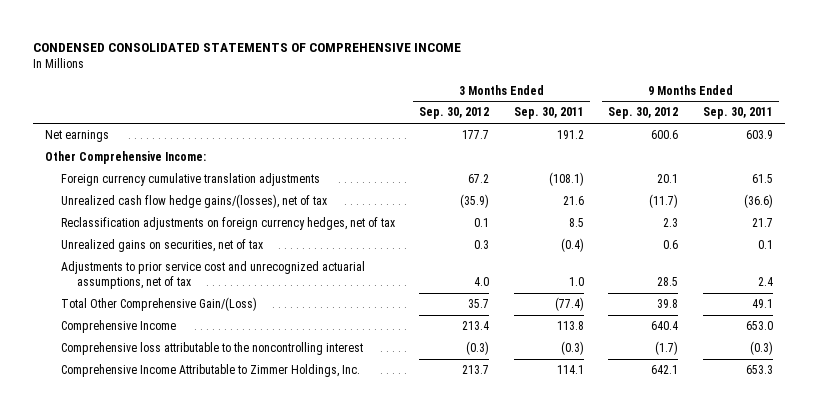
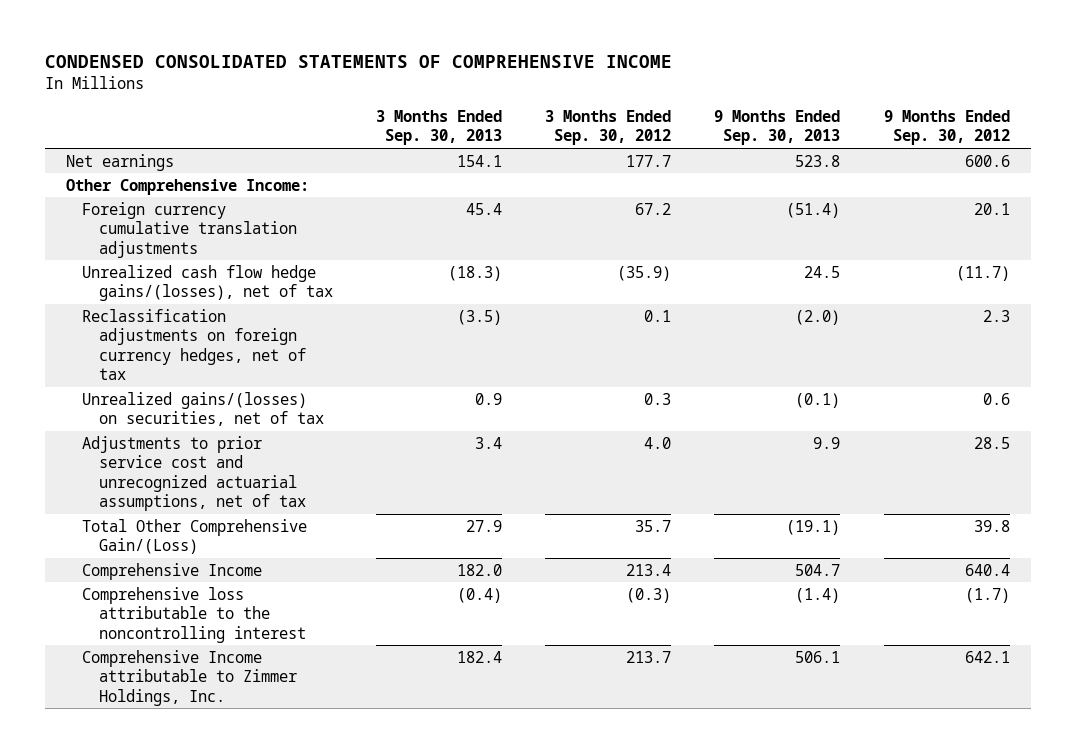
[513,107,584,120] Sep. 30, 2011 -> none
[702,107,773,120] Sep. 30, 2011 -> none
none -> [375,109,502,146] 3 Months Ended Sep. 30, 2013
none -> [714,109,841,146] 9 Months Ended Sep. 30, 2013
[60,239,263,253] Unrealized gains on securities, net of tax -> [82,391,324,427] Unrealized gains/(losses) on securities, net of tax
[60,364,360,378] Comprehensive Income Attributable to Zimmer Holdings, Inc. -> [82,649,297,706] Comprehensive Income attributable to Zimmer Holdings, Inc.

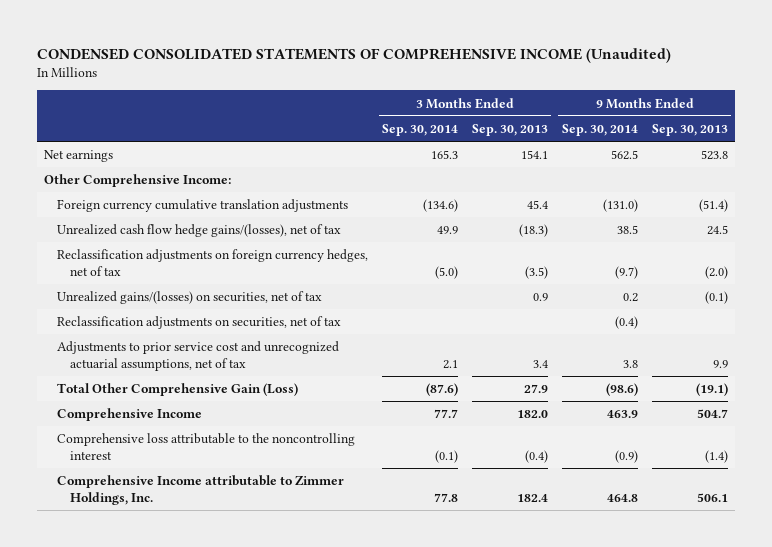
[44,55,672,69] CONDENSED CONSOLIDATED STATEMENTS OF COMPREHENSIVE INCOME -> [37,47,672,63] CONDENSED CONSOLIDATED STATEMENTS OF COMPREHENSIVE INCOME (Unaudited)
[545,109,672,146] 3 Months Ended Sep. 30, 2012 -> none
[883,109,1010,146] 9 Months Ended Sep. 30, 2012 -> none
none -> [382,123,459,136] Sep. 30, 2014
none -> [561,123,638,136] Sep. 30, 2014
none -> [57,316,342,330] Reclassification adjustments on securities, net of tax
[82,518,308,555] Total Other Comprehensive Gain/(Loss) -> [57,383,299,397] Total Other Comprehensive Gain (Loss)

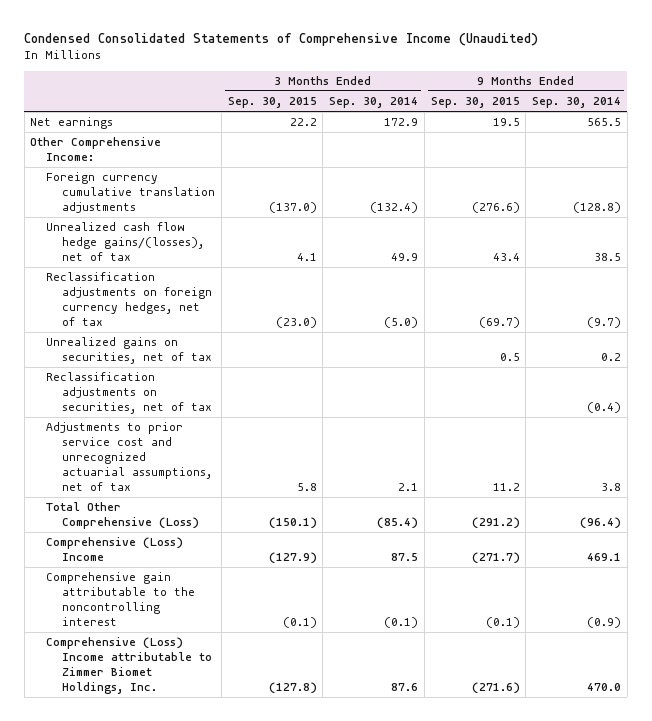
[37,47,672,63] CONDENSED CONSOLIDATED STATEMENTS OF COMPREHENSIVE INCOME (Unaudited) -> [24,32,539,46] Condensed Consolidated Statements of Comprehensive Income (Unaudited)
[471,123,548,136] Sep. 30, 2013 -> none
[651,123,728,136] Sep. 30, 2013 -> none
none -> [227,97,317,109] Sep. 30, 2015
none -> [430,97,520,109] Sep. 30, 2015
[431,150,459,160] 165.3 -> [384,118,419,127] 172.9
[610,150,638,161] 562.5 -> [587,118,622,127] 565.5
[423,199,459,213] (134.6) -> [370,201,419,213] (132.4)
[602,199,638,213] (131.0) -> [573,201,622,213] (128.8)
[57,291,323,305] Unrealized gains/(losses) on securities, net of tax -> [46,337,213,365] Unrealized gains on securities, net of tax
[57,383,299,397] Total Other Comprehensive Gain (Loss) -> [46,502,200,530] Total Other Comprehensive (Loss)
[426,383,459,397] (87.6) -> [377,517,419,530] (85.4)
[605,383,638,397] (98.6) -> [580,517,622,530] (96.4)
[57,408,203,422] Comprehensive Income -> [46,537,184,562] Comprehensive (Loss) Income
[434,409,459,419] 77.7 -> [391,553,419,562] 87.5
[606,410,638,419] 463.9 -> [587,553,622,562] 469.1
[57,433,356,460] Comprehensive loss attributable to the noncontrolling interest -> [46,572,196,626] Comprehensive gain attributable to the noncontrolling interest
[57,475,345,505] Comprehensive Income attributable to Zimmer Holdings, Inc. -> [46,637,213,694] Comprehensive (Loss) Income attributable to Zimmer Biomet Holdings, Inc.
[434,492,459,502] 77.8 -> [391,682,419,691] 87.6
[606,493,638,502] 464.8 -> [587,682,622,691] 470.0

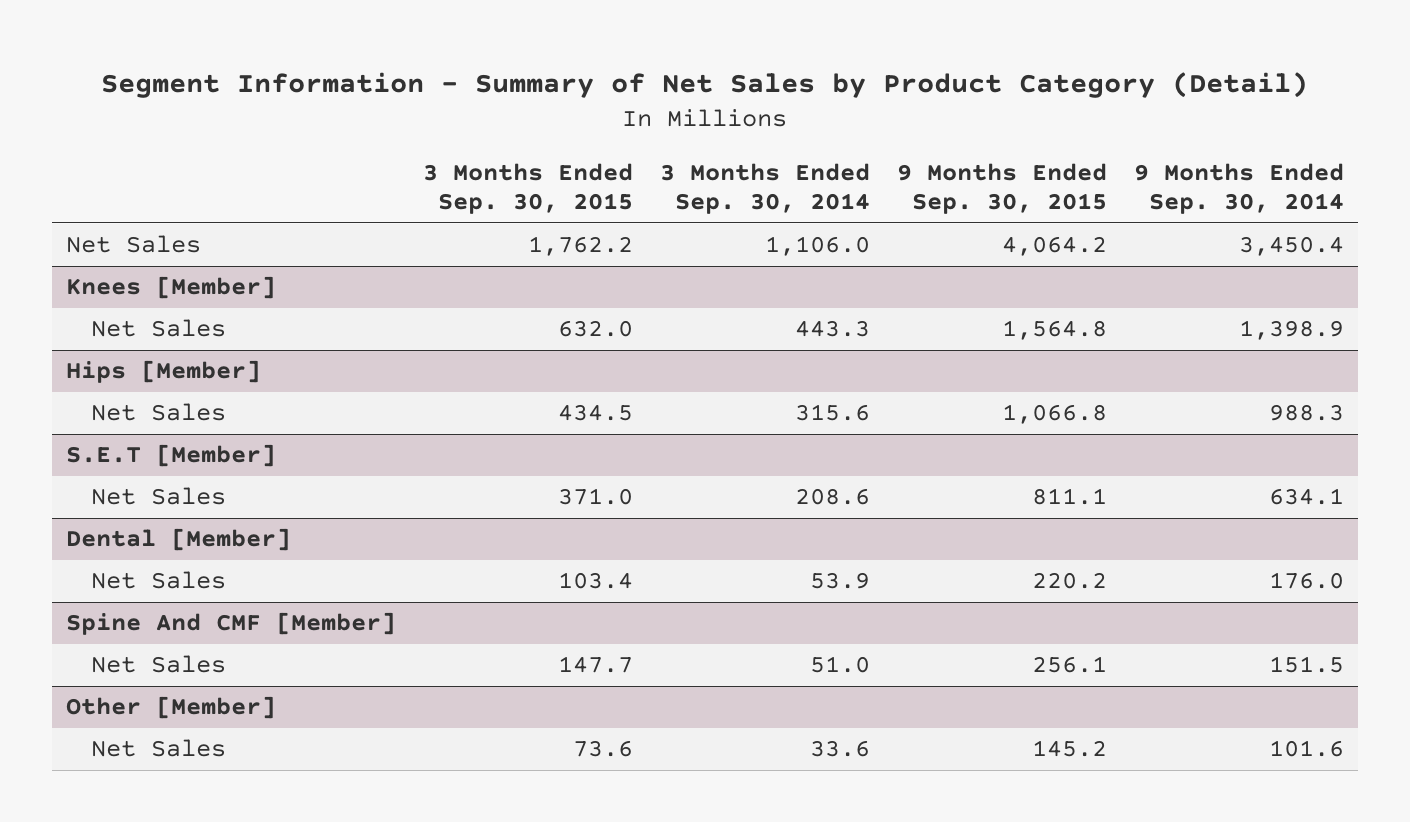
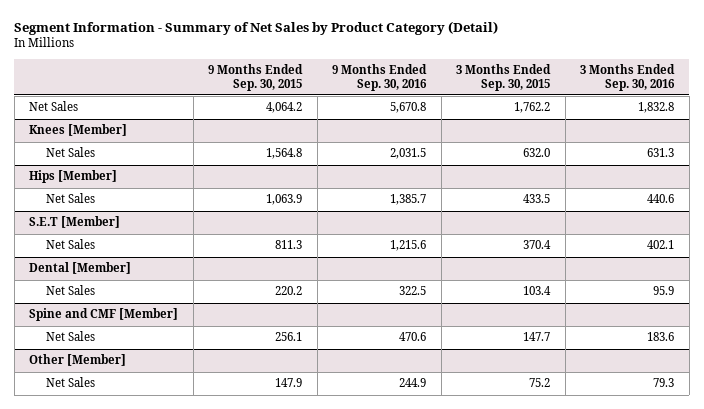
[660,162,871,215] 3 Months Ended Sep. 30, 2014 -> none
[1134,162,1345,215] 9 Months Ended Sep. 30, 2014 -> none
none -> [332,64,428,91] 9 Months Ended Sep. 30, 2016
none -> [580,64,676,91] 3 Months Ended Sep. 30, 2016
[558,404,634,422] 434.5 -> [523,194,551,204] 433.5
[1002,404,1108,425] 1,066.8 -> [266,194,303,206] 1,063.9
[558,488,634,506] 371.0 -> [523,240,552,250] 370.4
[1032,488,1108,506] 811.1 -> [275,240,303,250] 811.3
[65,612,396,636] Spine And CMF [Member] -> [29,308,179,322] Spine and CMF [Member]
[573,740,634,758] 73.6 -> [529,378,551,388] 75.2
[1032,740,1108,758] 145.2 -> [275,378,303,388] 147.9

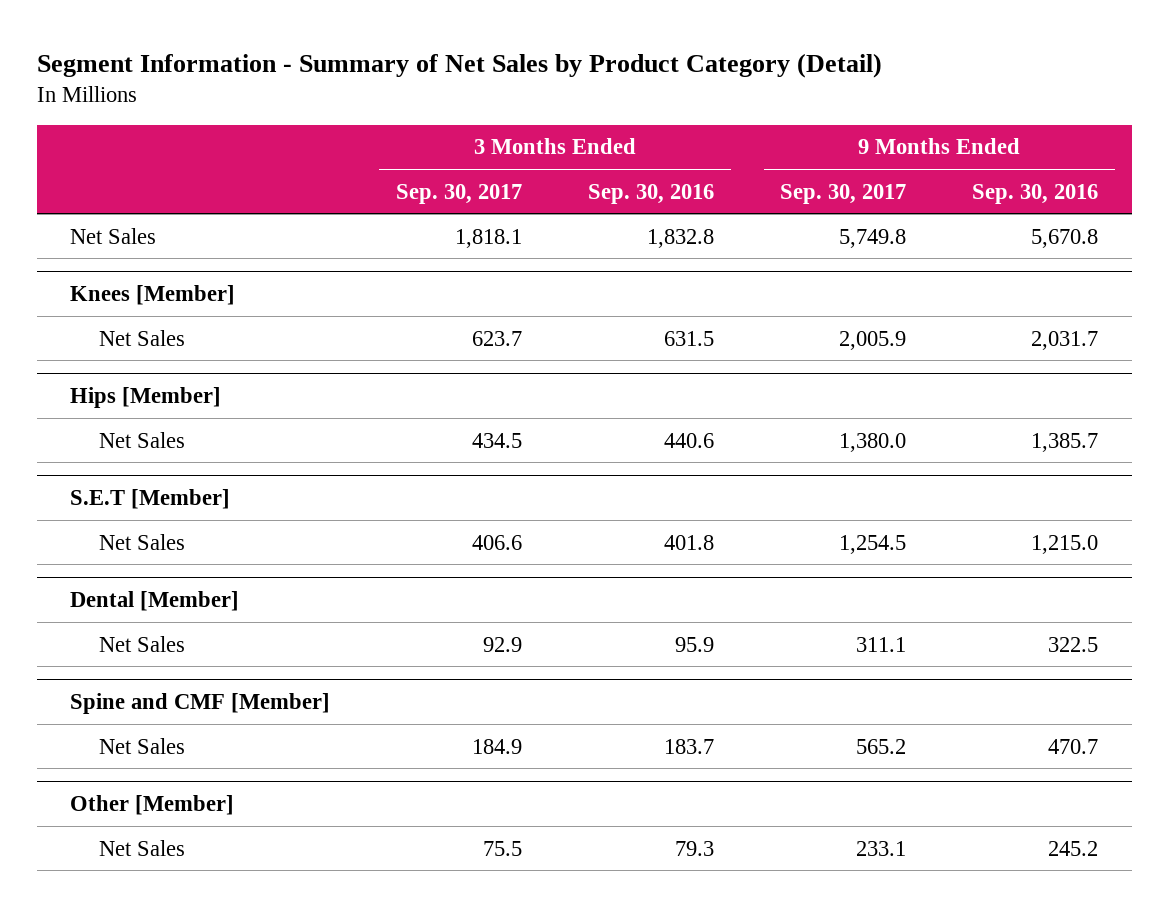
[208,64,304,91] 9 Months Ended Sep. 30, 2015 -> none
[456,64,552,91] 3 Months Ended Sep. 30, 2015 -> none
none -> [395,183,522,204] Sep. 30, 2017
none -> [780,183,907,204] Sep. 30, 2017
[390,148,427,160] 2,031.5 -> [1031,330,1099,350] 2,031.7
[647,148,675,158] 631.3 -> [664,330,715,346] 631.5
[390,240,427,252] 1,215.6 -> [1031,534,1099,554] 1,215.0
[647,240,675,250] 402.1 -> [664,534,715,550] 401.8
[399,332,427,342] 470.6 -> [1048,738,1099,754] 470.7
[647,332,675,342] 183.6 -> [664,738,715,754] 183.7
[399,378,427,388] 244.9 -> [1048,840,1099,856] 245.2

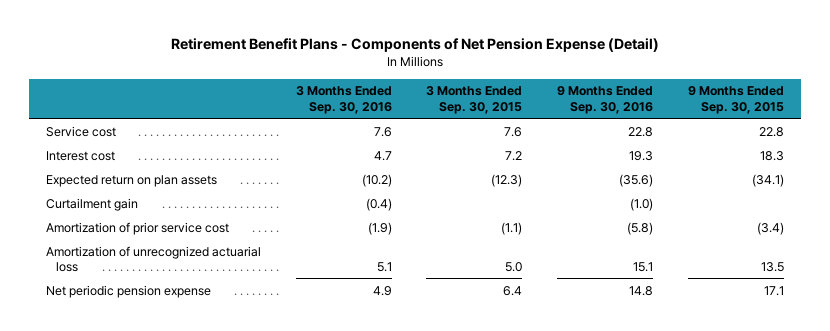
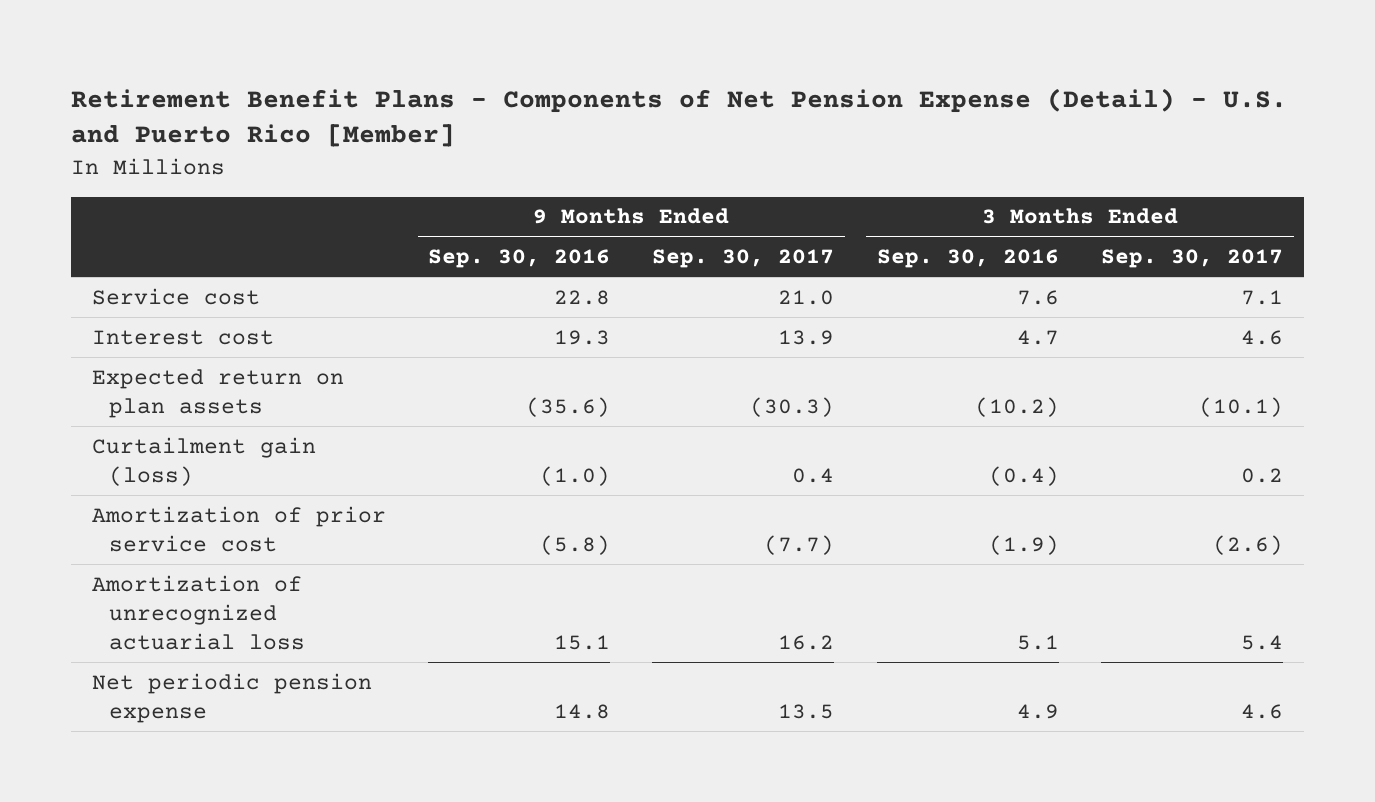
[170,37,659,52] Retirement Benefit Plans - Components of Net Pension Expense (Detail) -> [70,87,1287,148] Retirement Benefit Plans - Components of Net Pension Expense (Detail) - U.S. and Puerto Rico [Member]
[426,86,523,114] 3 Months Ended Sep. 30, 2015 -> none
[687,86,784,114] 9 Months Ended Sep. 30, 2015 -> none
none -> [652,248,835,268] Sep. 30, 2017
none -> [1101,248,1284,268] Sep. 30, 2017
[46,197,139,211] Curtailment gain -> [91,436,316,486] Curtailment gain (loss)

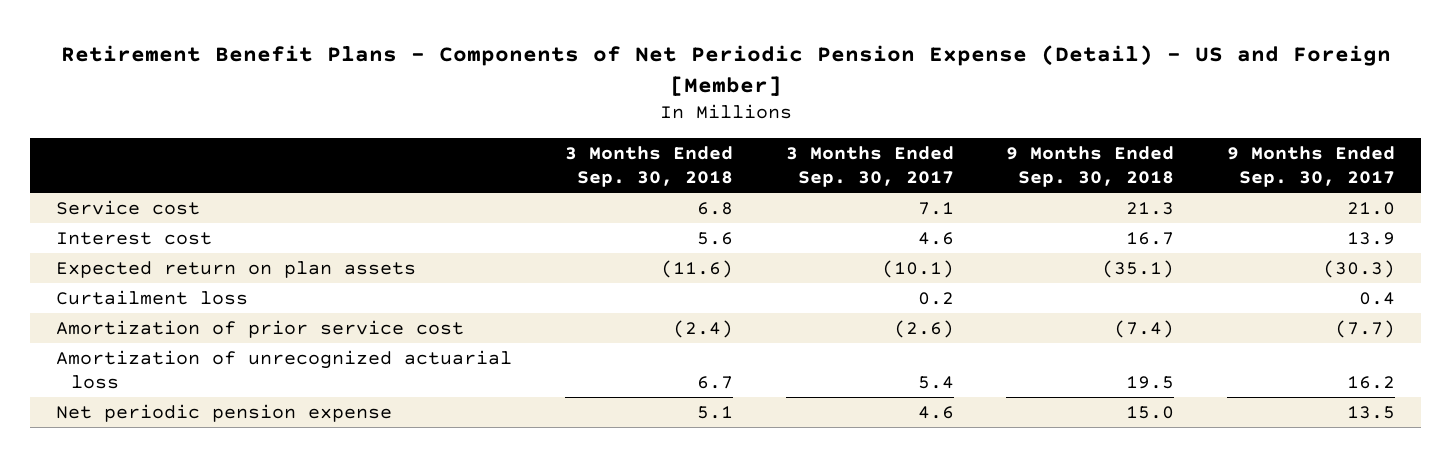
[70,87,1287,148] Retirement Benefit Plans - Components of Net Pension Expense (Detail) - U.S. and Puerto Rico [Member] -> [60,44,1391,96] Retirement Benefit Plans - Components of Net Periodic Pension Expense (Detail) - US and Foreign [Member]
[428,248,611,268] Sep. 30, 2016 -> none
[876,248,1059,268] Sep. 30, 2016 -> none
none -> [564,146,733,188] 3 Months Ended Sep. 30, 2018
none -> [1006,146,1175,188] 9 Months Ended Sep. 30, 2018
[91,436,316,486] Curtailment gain (loss) -> [55,289,248,305] Curtailment loss

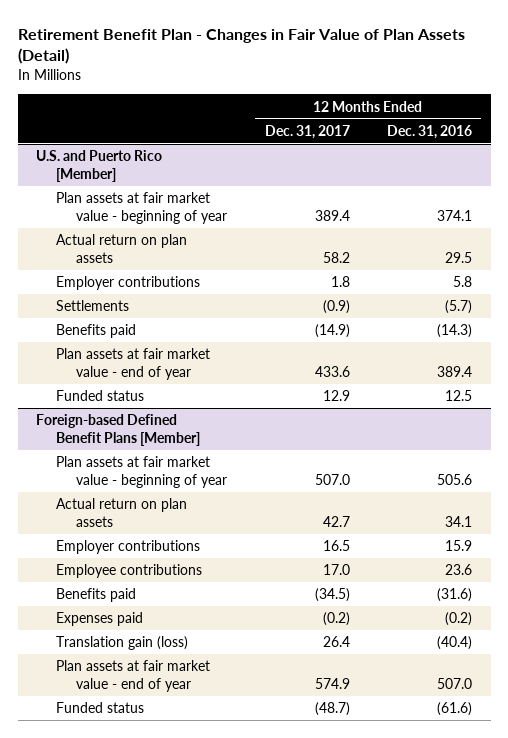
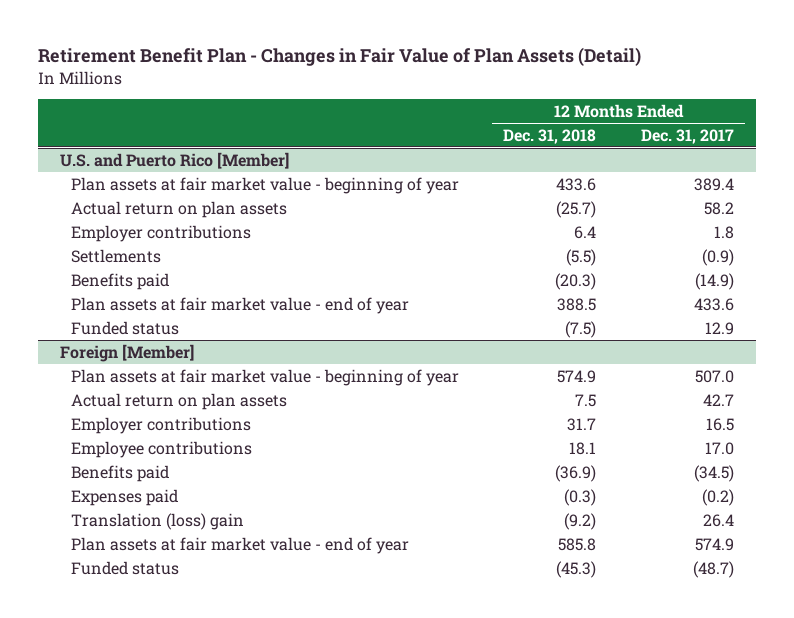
[386,124,472,139] Dec. 31, 2016 -> none
none -> [503,128,597,144] Dec. 31, 2018
[36,414,201,446] Foreign-based Defined Benefit Plans [Member] -> none
none -> [59,343,194,362] Foreign [Member]
[56,636,189,651] Translation gain (loss) -> [71,512,245,530] Translation (loss) gain

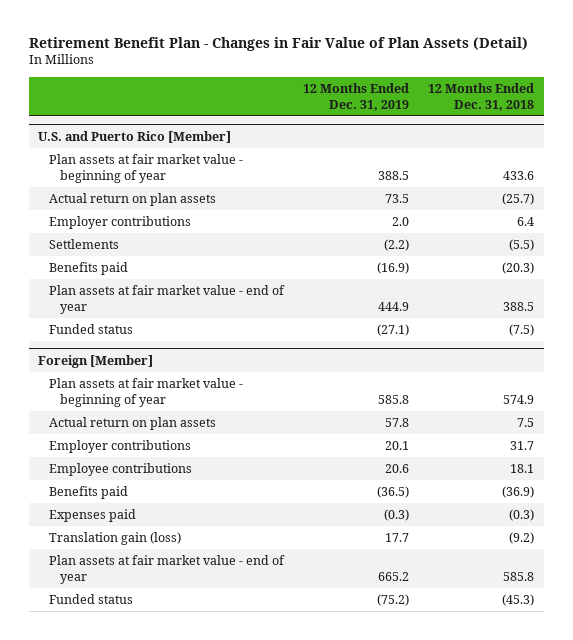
[640,128,734,144] Dec. 31, 2017 -> none
none -> [303,82,410,111] 12 Months Ended Dec. 31, 2019
[71,512,245,530] Translation (loss) gain -> [48,531,181,545] Translation gain (loss)

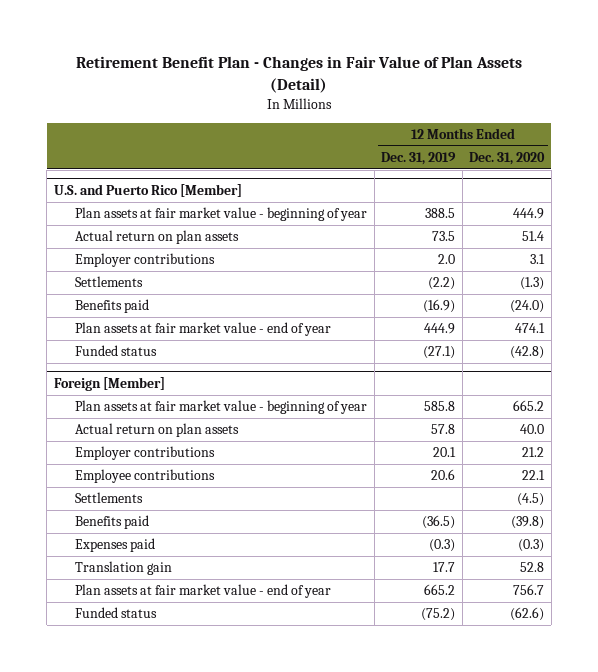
[428,82,535,111] 12 Months Ended Dec. 31, 2018 -> none
none -> [469,152,546,166] Dec. 31, 2020
none -> [75,492,144,504] Settlements
[48,531,181,545] Translation gain (loss) -> [75,561,173,576] Translation gain

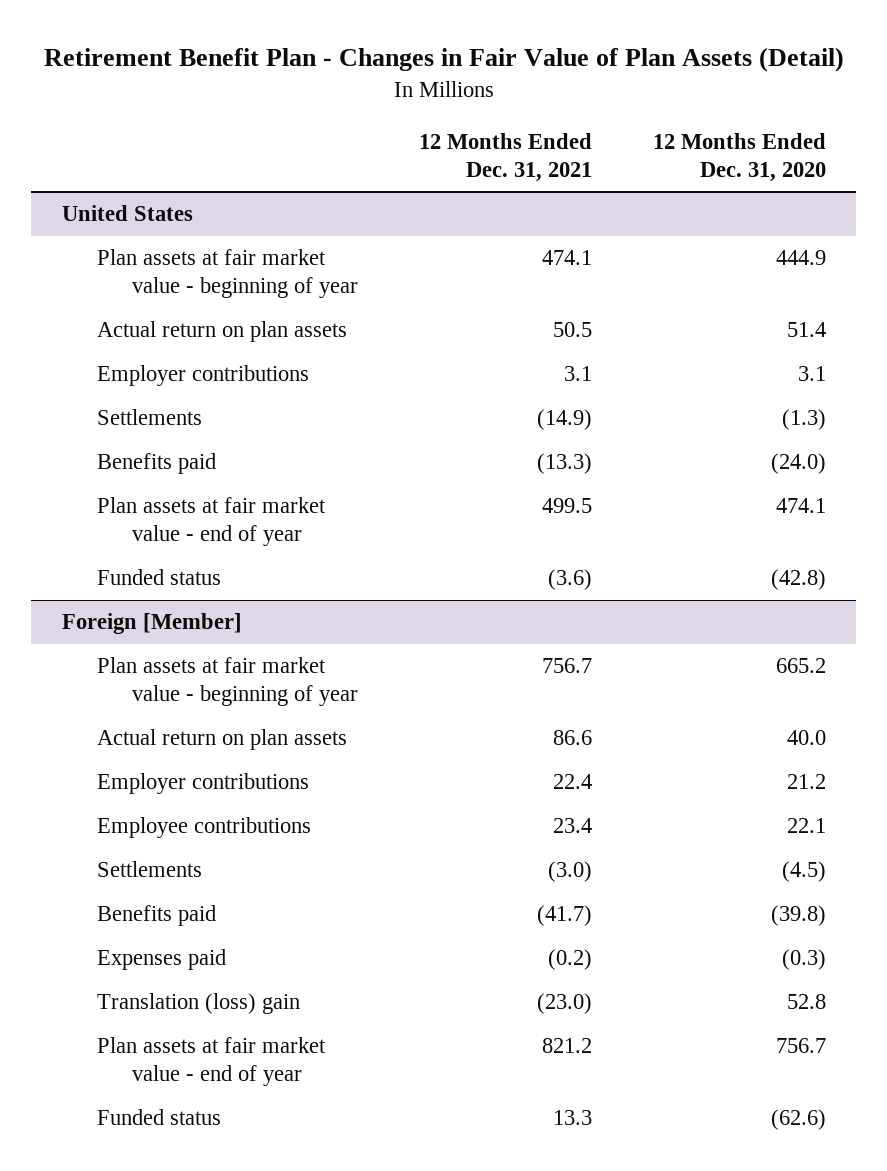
[381,152,457,166] Dec. 31, 2019 -> none
none -> [418,132,592,182] 12 Months Ended Dec. 31, 2021
[53,184,242,198] U.S. and Puerto Rico [Member] -> [61,205,193,222] United States
[75,561,173,576] Translation gain -> [96,993,300,1015] Translation (loss) gain

